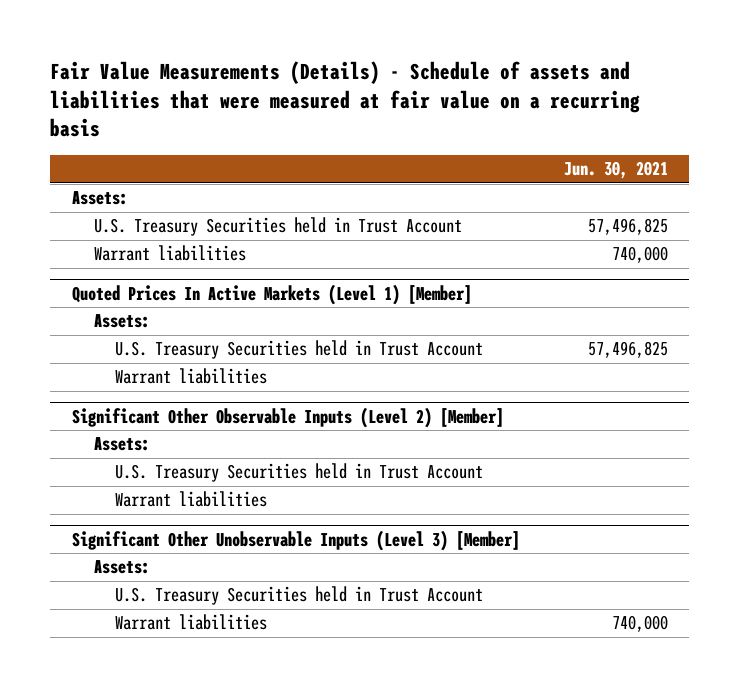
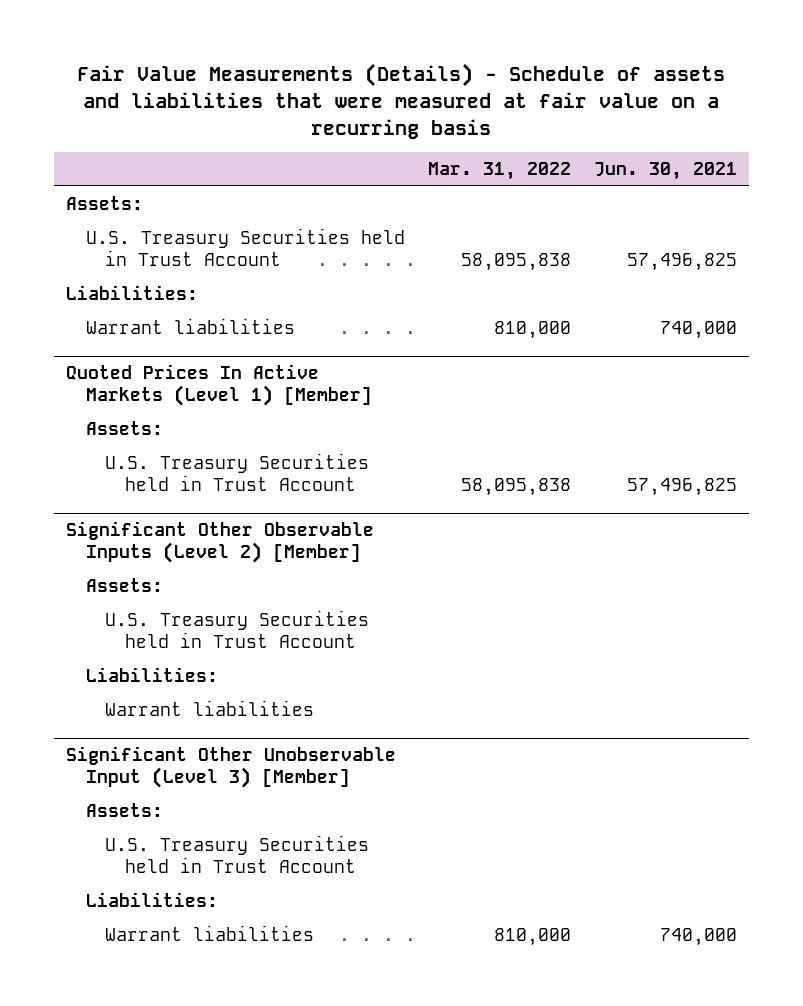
none -> [427,161,571,180] Mar. 31, 2022
none -> [65,284,198,300] Liabilities:
[115,368,268,385] Warrant liabilities -> none
none -> [85,666,218,682] Liabilities:
[71,530,520,552] Significant Other Unobservable Inputs (Level 3) [Member] -> [65,745,396,788] Significant Other Unobservable Input (Level 3) [Member]
none -> [85,891,218,907] Liabilities:

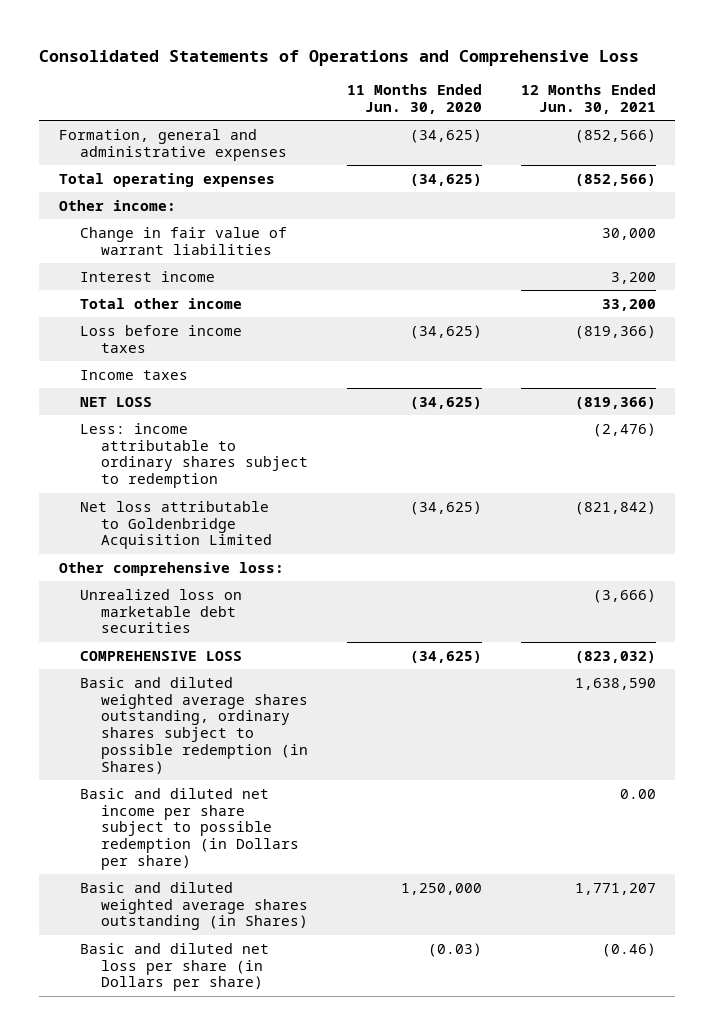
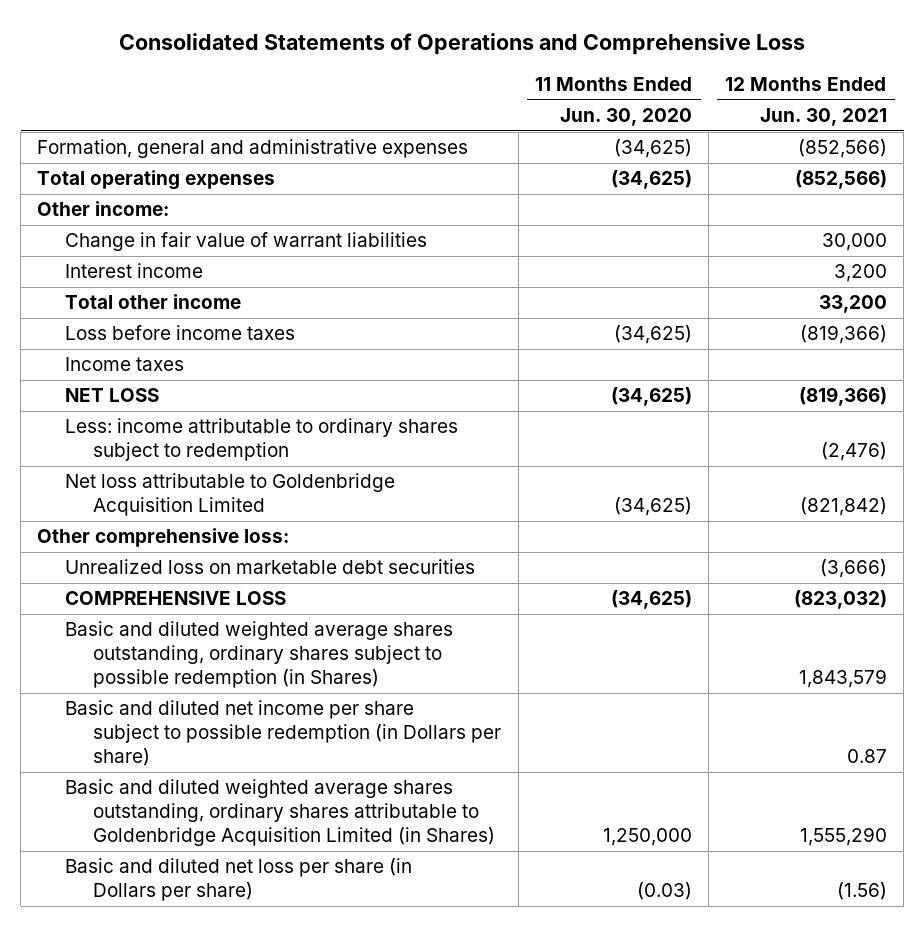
[574,677,656,690] 1,638,590 -> [798,669,887,689] 1,843,579
[619,788,656,799] 0.00 -> [846,749,887,764] 0.87
[80,881,309,931] Basic and diluted weighted average shares outstanding (in Shares) -> [65,779,496,847] Basic and diluted weighted average shares outstanding, ordinary shares attributable to Goldenbridge Acquisition Limited (in Shares)
[574,882,656,895] 1,771,207 -> [799,827,887,847] 1,555,290
[601,942,656,957] (0.46) -> [836,882,887,901] (1.56)

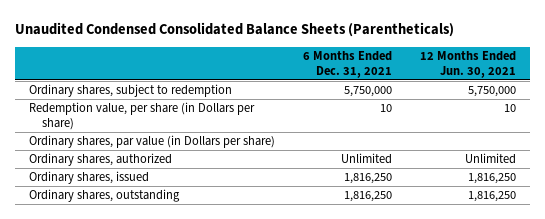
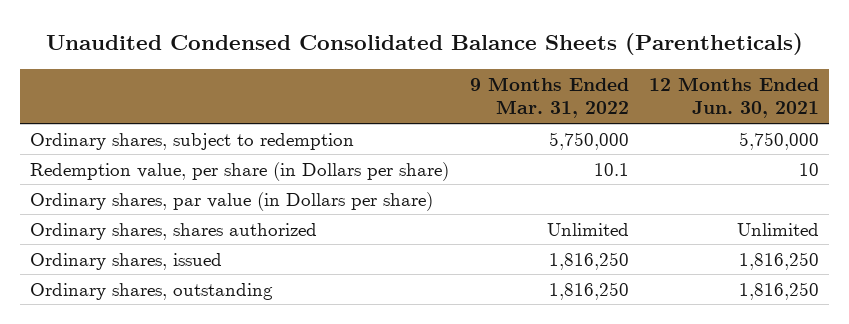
[302,51,392,79] 6 Months Ended Dec. 31, 2021 -> none
none -> [469,76,629,119] 9 Months Ended Mar. 31, 2022
[28,153,172,167] Ordinary shares, authorized -> [30,222,318,240] Ordinary shares, shares authorized

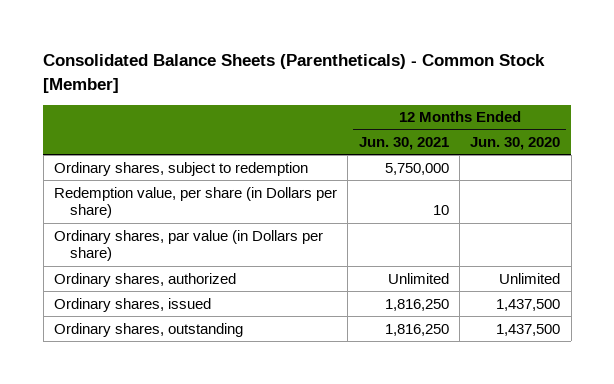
[45,32,803,55] Unaudited Condensed Consolidated Balance Sheets (Parentheticals) -> [43,54,546,93] Consolidated Balance Sheets (Parentheticals) - Common Stock [Member]
[469,76,629,119] 9 Months Ended Mar. 31, 2022 -> none
none -> [470,137,561,151] Jun. 30, 2020
[30,222,318,240] Ordinary shares, shares authorized -> [53,272,236,287] Ordinary shares, authorized

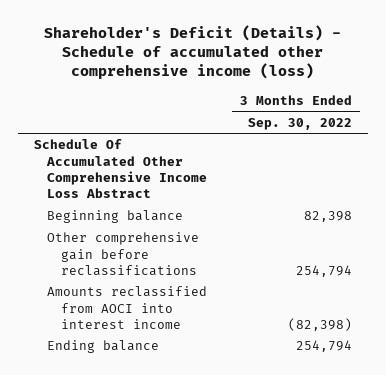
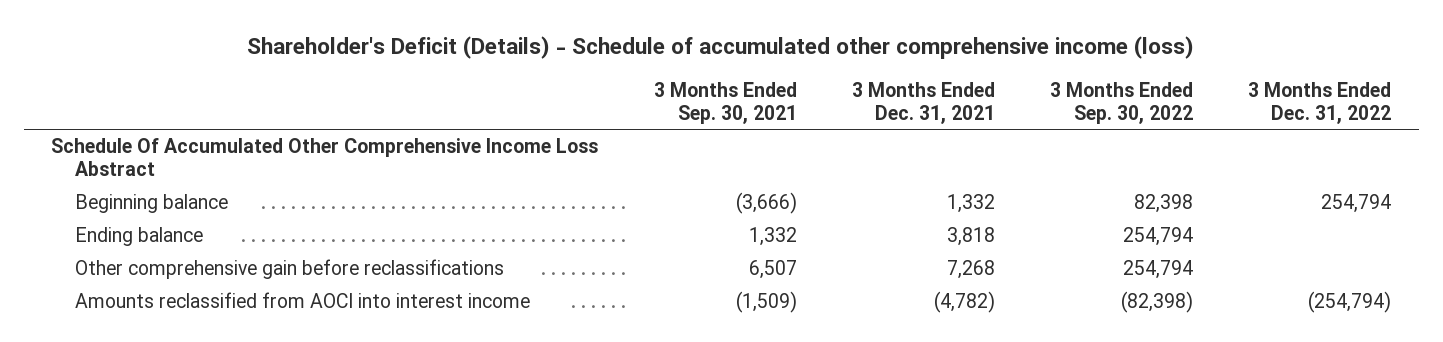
none -> [653,81,797,124] 3 Months Ended Sep. 30, 2021
none -> [851,81,995,124] 3 Months Ended Dec. 31, 2021
none -> [1248,81,1392,124] 3 Months Ended Dec. 31, 2022
[47,340,160,354] Ending balance -> [74,227,203,247] Ending balance

